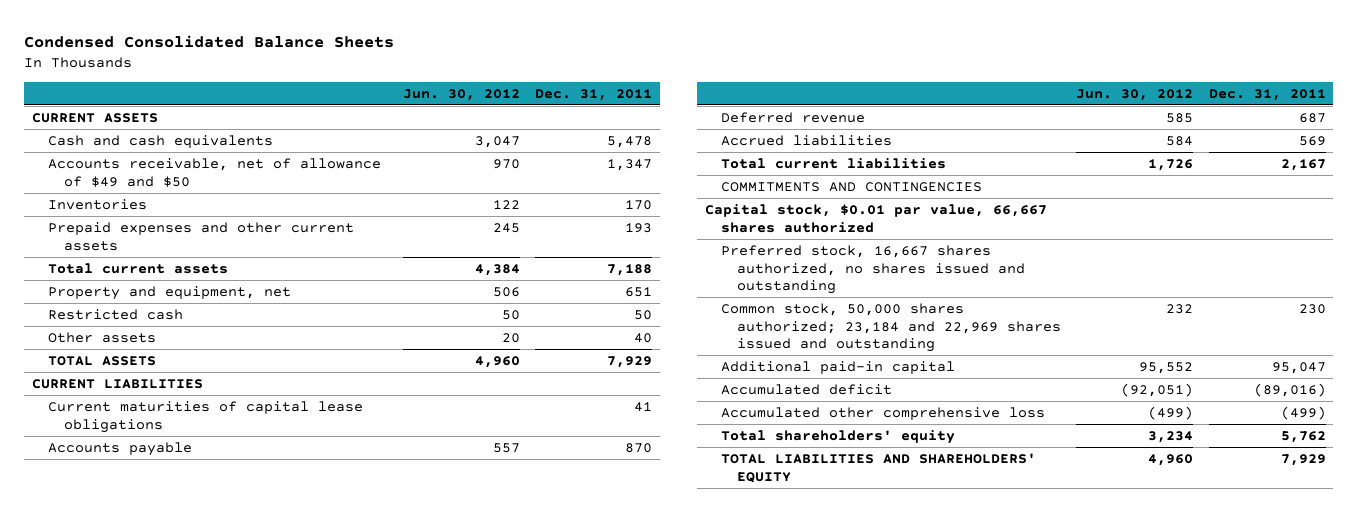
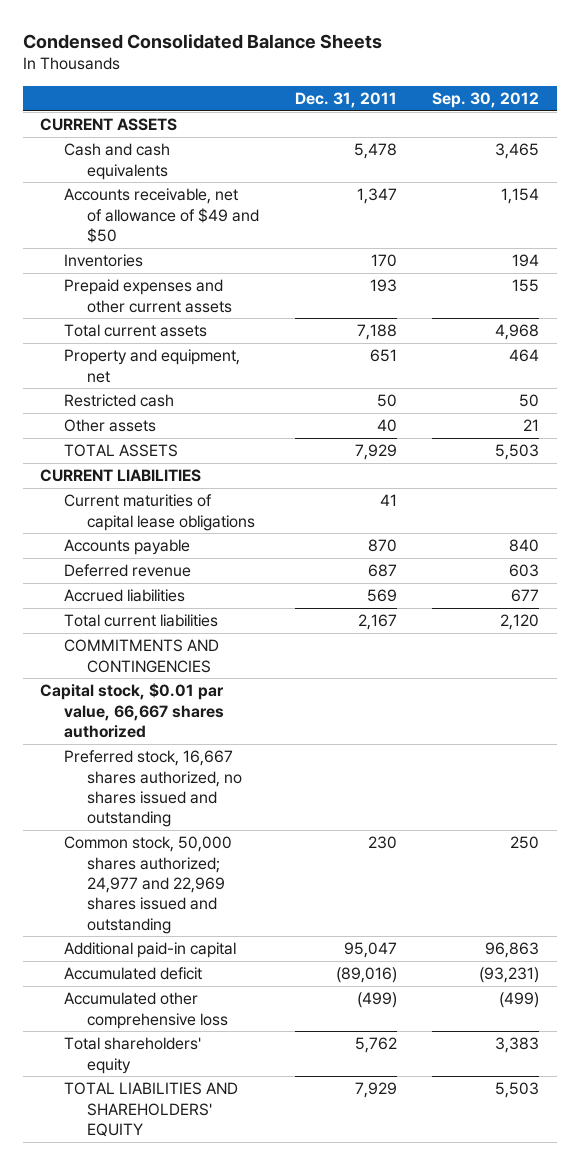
[403,88,521,101] Jun. 30, 2012 -> none
none -> [432,91,540,108] Sep. 30, 2012
[720,302,1061,353] Common stock, 50,000 shares authorized; 23,184 and 22,969 shares issued and outstanding -> [63,836,232,934] Common stock, 50,000 shares authorized; 24,977 and 22,969 shares issued and outstanding

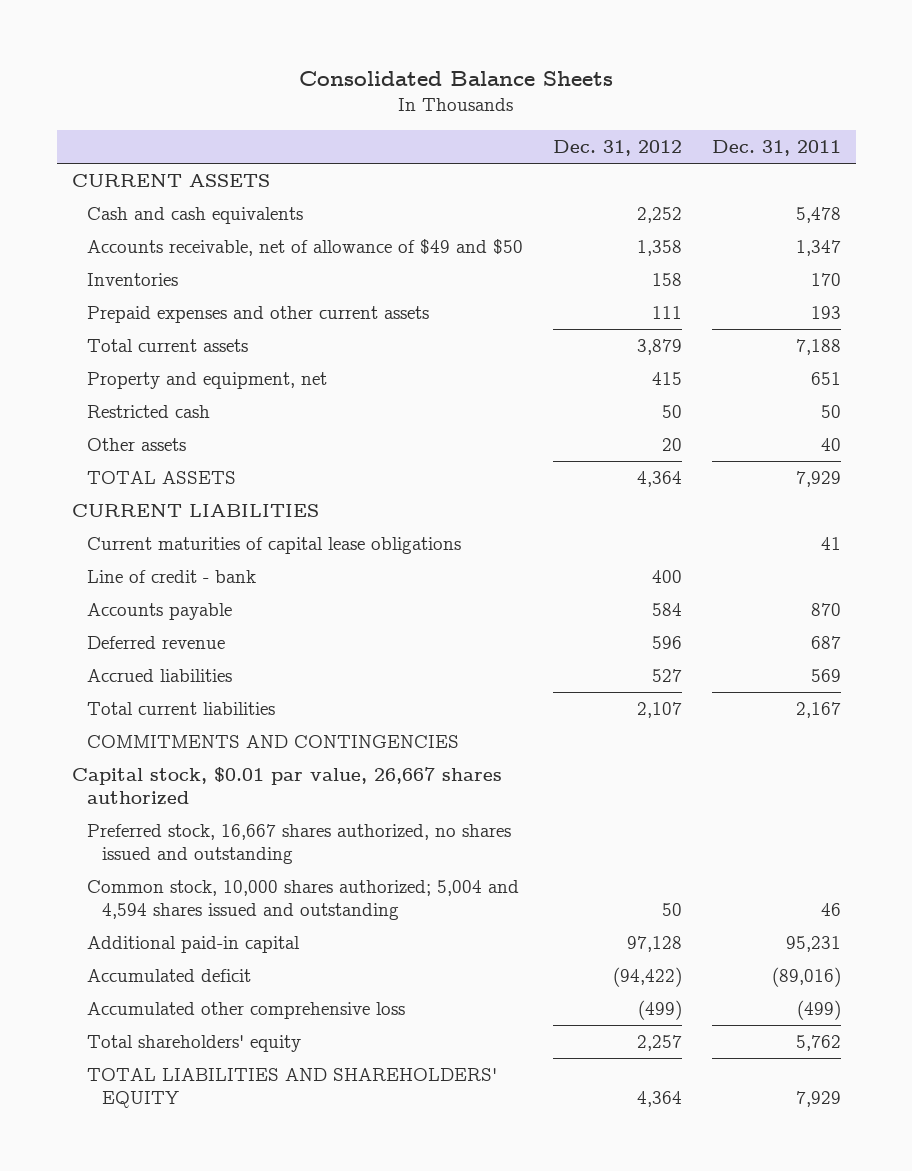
[22,33,382,49] Condensed Consolidated Balance Sheets -> [299,70,614,86] Consolidated Balance Sheets
[432,91,540,108] Sep. 30, 2012 -> none
none -> [552,139,682,156] Dec. 31, 2012
none -> [86,570,256,584] Line of credit - bank
[40,683,225,738] Capital stock, $0.01 par value, 66,667 shares authorized -> [71,767,502,807] Capital stock, $0.01 par value, 26,667 shares authorized
[63,836,232,934] Common stock, 50,000 shares authorized; 24,977 and 22,969 shares issued and outstanding -> [86,880,519,921] Common stock, 10,000 shares authorized; 5,004 and 4,594 shares issued and outstanding
[367,836,397,850] 230 -> [820,903,841,917] 46
[343,942,397,959] 95,047 -> [785,936,841,953] 95,231

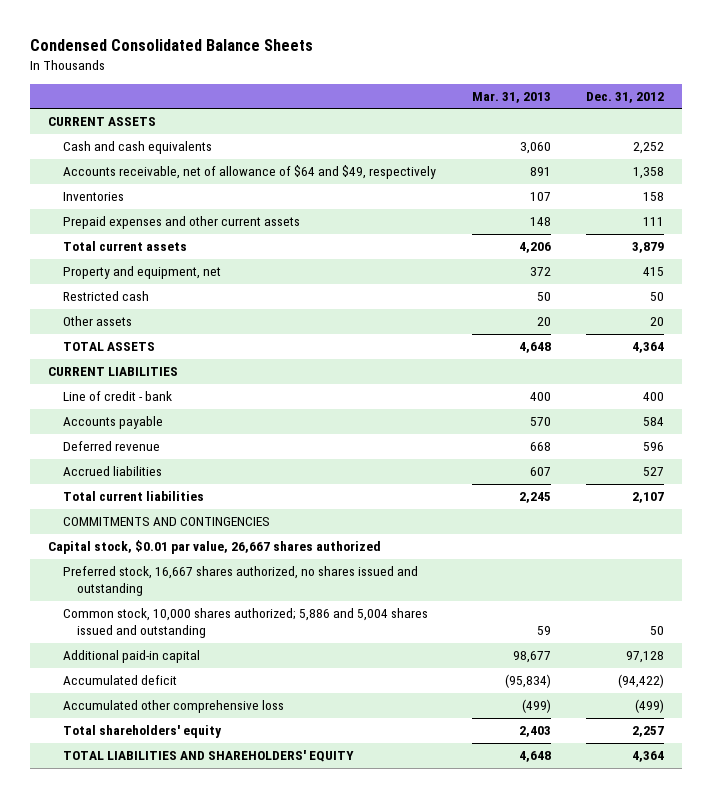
[299,70,614,86] Consolidated Balance Sheets -> [30,39,314,52] Condensed Consolidated Balance Sheets
[711,139,841,156] Dec. 31, 2011 -> none
none -> [471,91,551,103] Mar. 31, 2013
[86,239,523,257] Accounts receivable, net of allowance of $49 and $50 -> [62,165,436,180] Accounts receivable, net of allowance of $64 and $49, respectively
[86,537,461,555] Current maturities of capital lease obligations -> none
[86,880,519,921] Common stock, 10,000 shares authorized; 5,004 and 4,594 shares issued and outstanding -> [62,608,428,639] Common stock, 10,000 shares authorized; 5,886 and 5,004 shares issued and outstanding

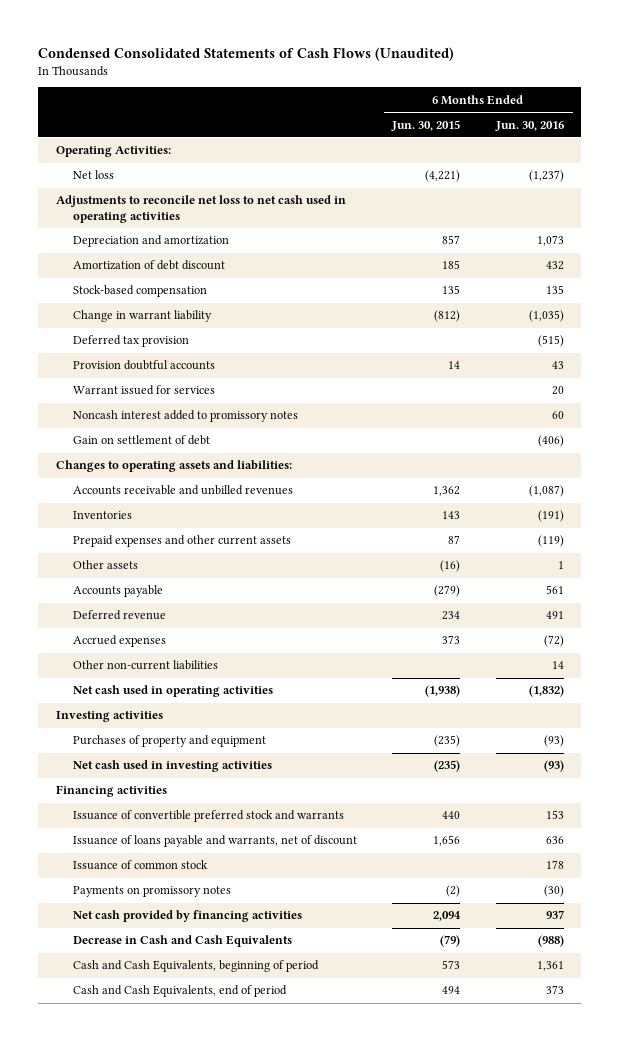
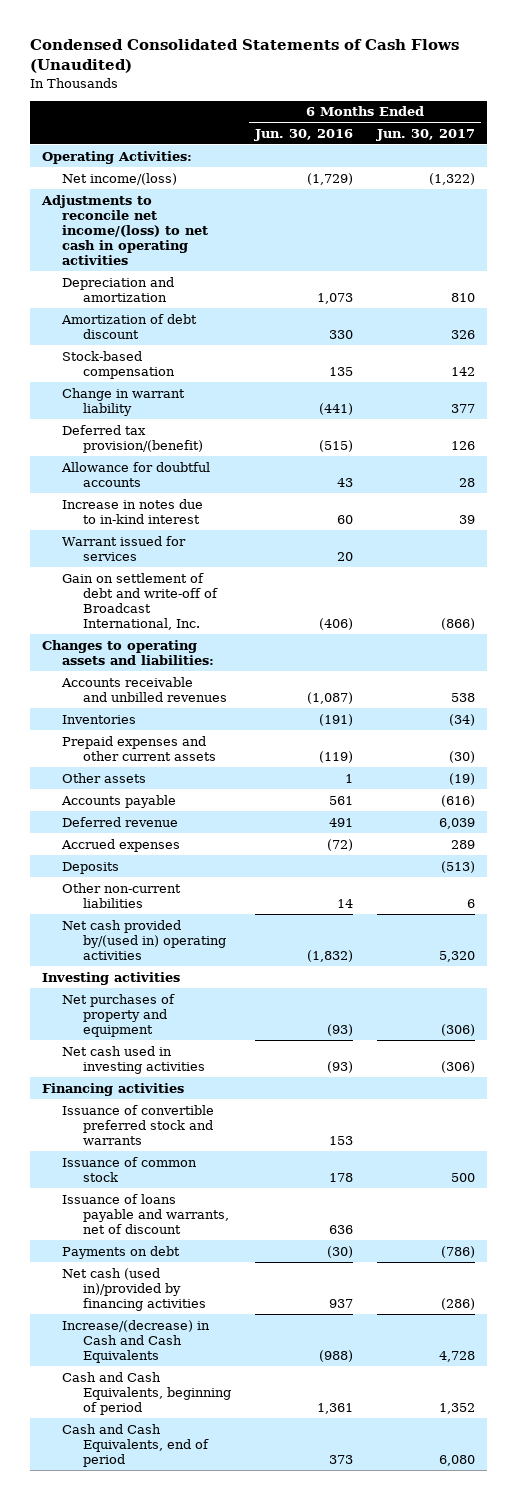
[391,119,461,131] Jun. 30, 2015 -> none
none -> [376,128,476,141] Jun. 30, 2017
[73,170,115,180] Net loss -> [62,172,178,185] Net income/(loss)
[528,170,564,183] (1,237) -> [306,172,353,185] (1,729)
[55,195,346,223] Adjustments to reconcile net loss to net cash used in operating activities -> [40,194,209,265] Adjustments to reconcile net income/(loss) to net cash in operating activities
[545,261,564,271] 432 -> [328,329,353,339] 330
[528,310,564,323] (1,035) -> [318,402,353,415] (441)
[73,335,190,348] Deferred tax provision -> [62,424,203,453] Deferred tax provision/(benefit)
[73,360,216,371] Provision doubtful accounts -> [61,461,211,487] Allowance for doubtful accounts
none -> [62,498,204,524] Increase in notes due to in-kind interest
[73,410,299,423] Noncash interest added to promissory notes -> none
[73,435,211,446] Gain on settlement of debt -> none
none -> [62,572,218,630] Gain on settlement of debt and write-off of Broadcast International, Inc.
none -> [62,861,120,874] Deposits
[73,685,274,698] Net cash used in operating activities -> [62,919,226,960] Net cash provided by/(used in) operating activities
[73,735,267,748] Purchases of property and equipment -> [62,993,176,1037] Net purchases of property and equipment
[73,886,232,898] Payments on promissory notes -> none
[73,835,358,848] Issuance of loans payable and warrants, net of discount -> [62,1193,229,1234] Issuance of loans payable and warrants, net of discount
none -> [62,1245,181,1259] Payments on debt
[73,910,303,923] Net cash provided by financing activities -> [62,1267,206,1311] Net cash (used in)/provided by financing activities
[73,935,293,948] Decrease in Cash and Cash Equivalents -> [62,1319,211,1363] Increase/(decrease) in Cash and Cash Equivalents

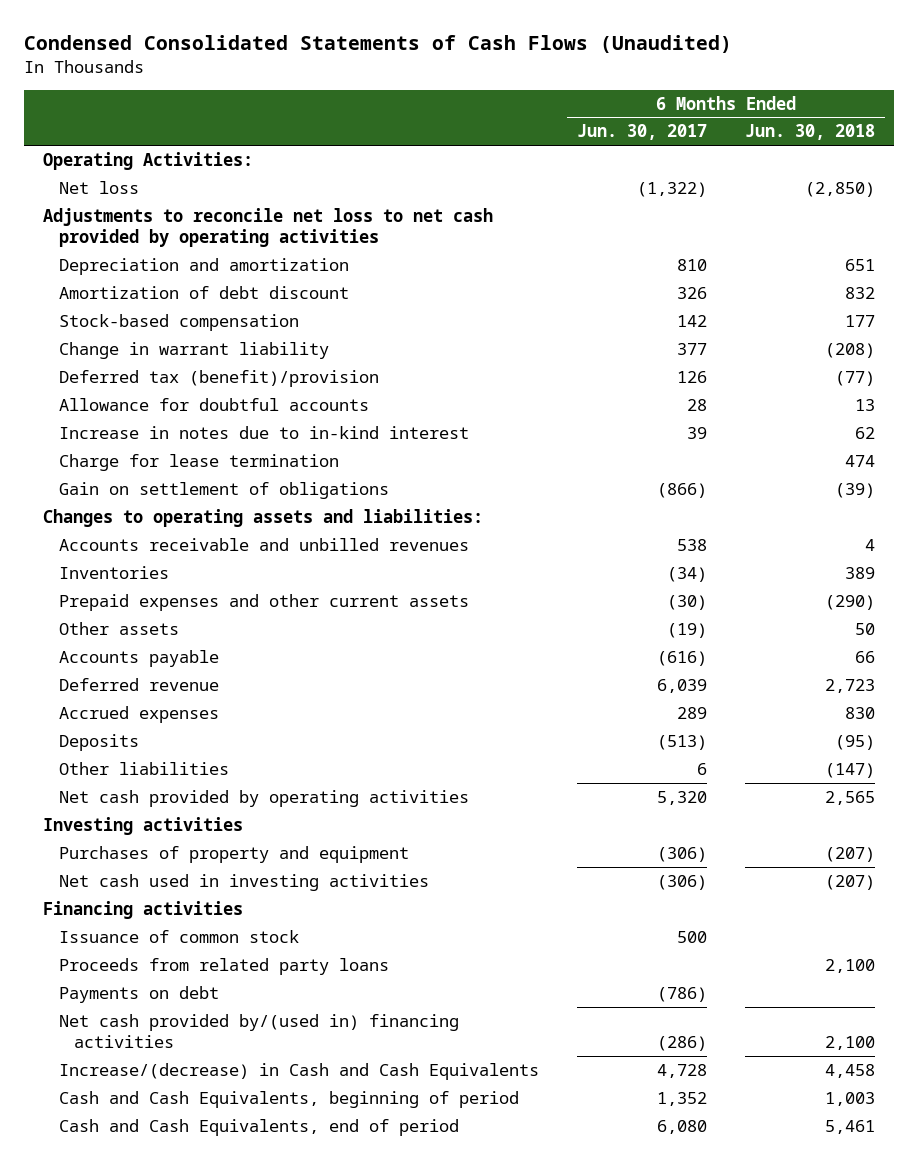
[253,128,353,141] Jun. 30, 2016 -> none
none -> [745,124,876,141] Jun. 30, 2018
[62,172,178,185] Net income/(loss) -> [58,180,139,194] Net loss
[40,194,209,265] Adjustments to reconcile net income/(loss) to net cash in operating activities -> [43,207,494,248] Adjustments to reconcile net loss to net cash provided by operating activities
[62,424,203,453] Deferred tax provision/(benefit) -> [58,369,379,387] Deferred tax (benefit)/provision
[62,535,187,561] Warrant issued for services -> none
none -> [58,453,339,471] Charge for lease termination
[62,572,218,630] Gain on settlement of debt and write-off of Broadcast International, Inc. -> [58,481,389,499] Gain on settlement of obligations
[62,882,182,908] Other non-current liabilities -> [58,761,229,775] Other liabilities
[62,919,226,960] Net cash provided by/(used in) operating activities -> [58,789,469,807] Net cash provided by operating activities
[62,993,176,1037] Net purchases of property and equipment -> [58,845,409,863] Purchases of property and equipment
[62,1104,215,1145] Issuance of convertible preferred stock and warrants -> none
[62,1193,229,1234] Issuance of loans payable and warrants, net of discount -> none
none -> [58,957,389,975] Proceeds from related party loans
[62,1267,206,1311] Net cash (used in)/provided by financing activities -> [58,1013,459,1049] Net cash provided by/(used in) financing activities

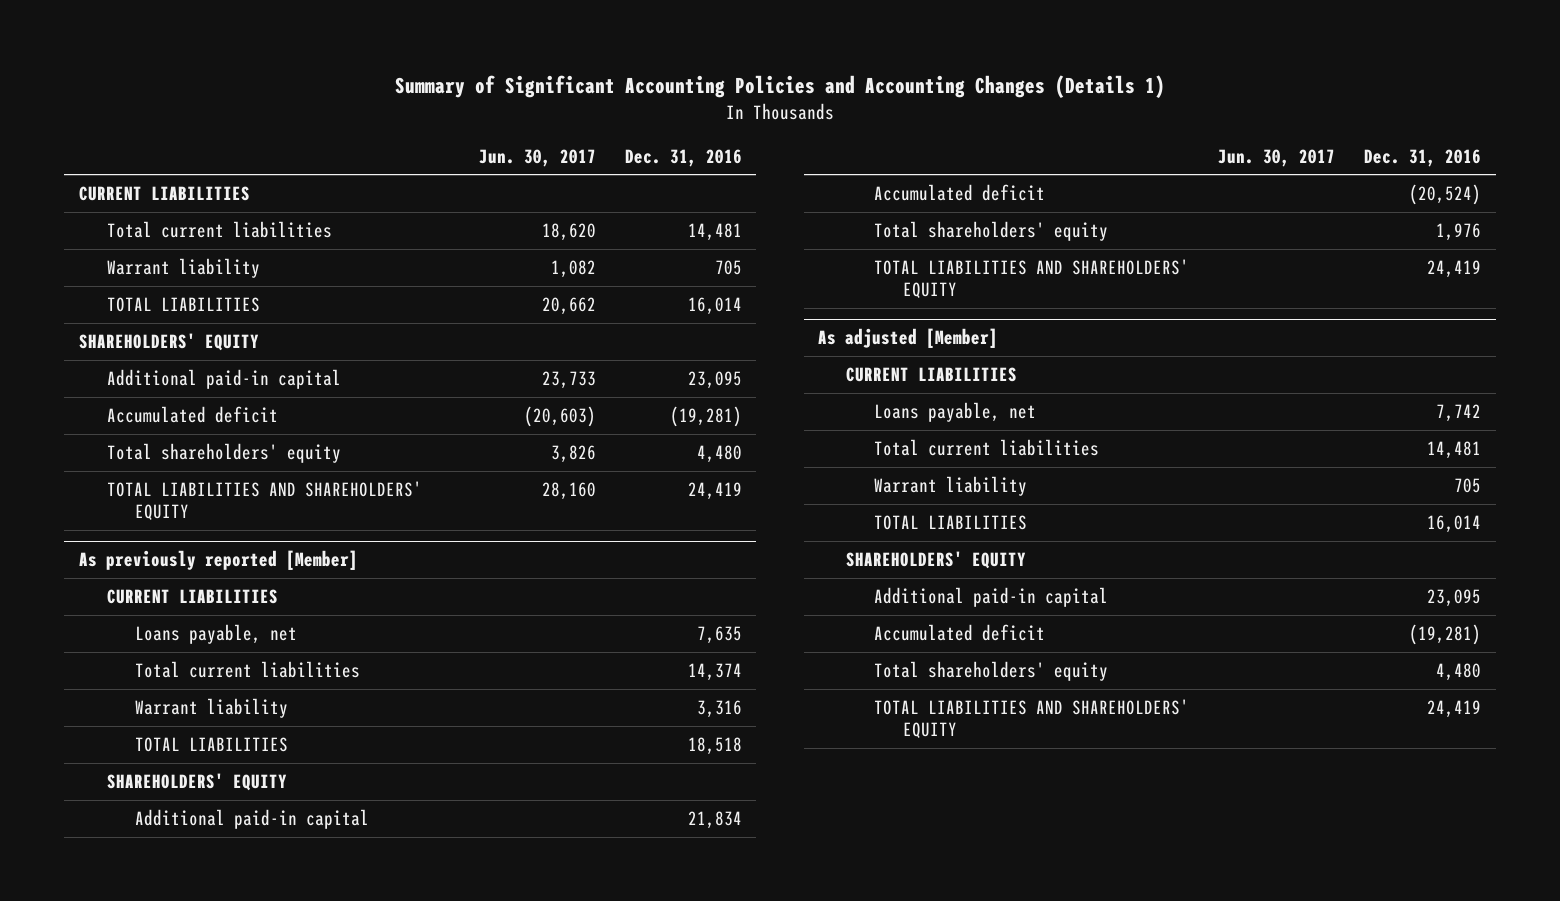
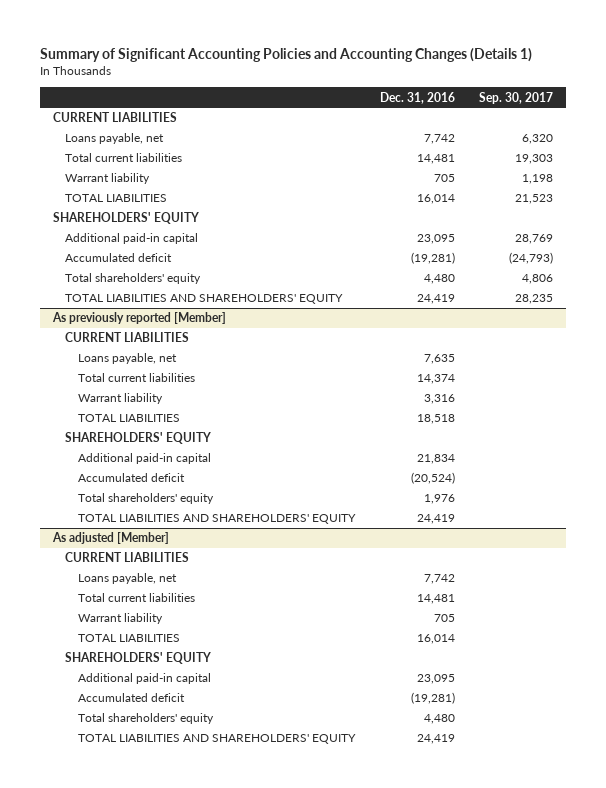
[478,148,596,167] Jun. 30, 2017 -> none
none -> [479,91,554,104] Sep. 30, 2017
none -> [65,133,165,145] Loans payable, net

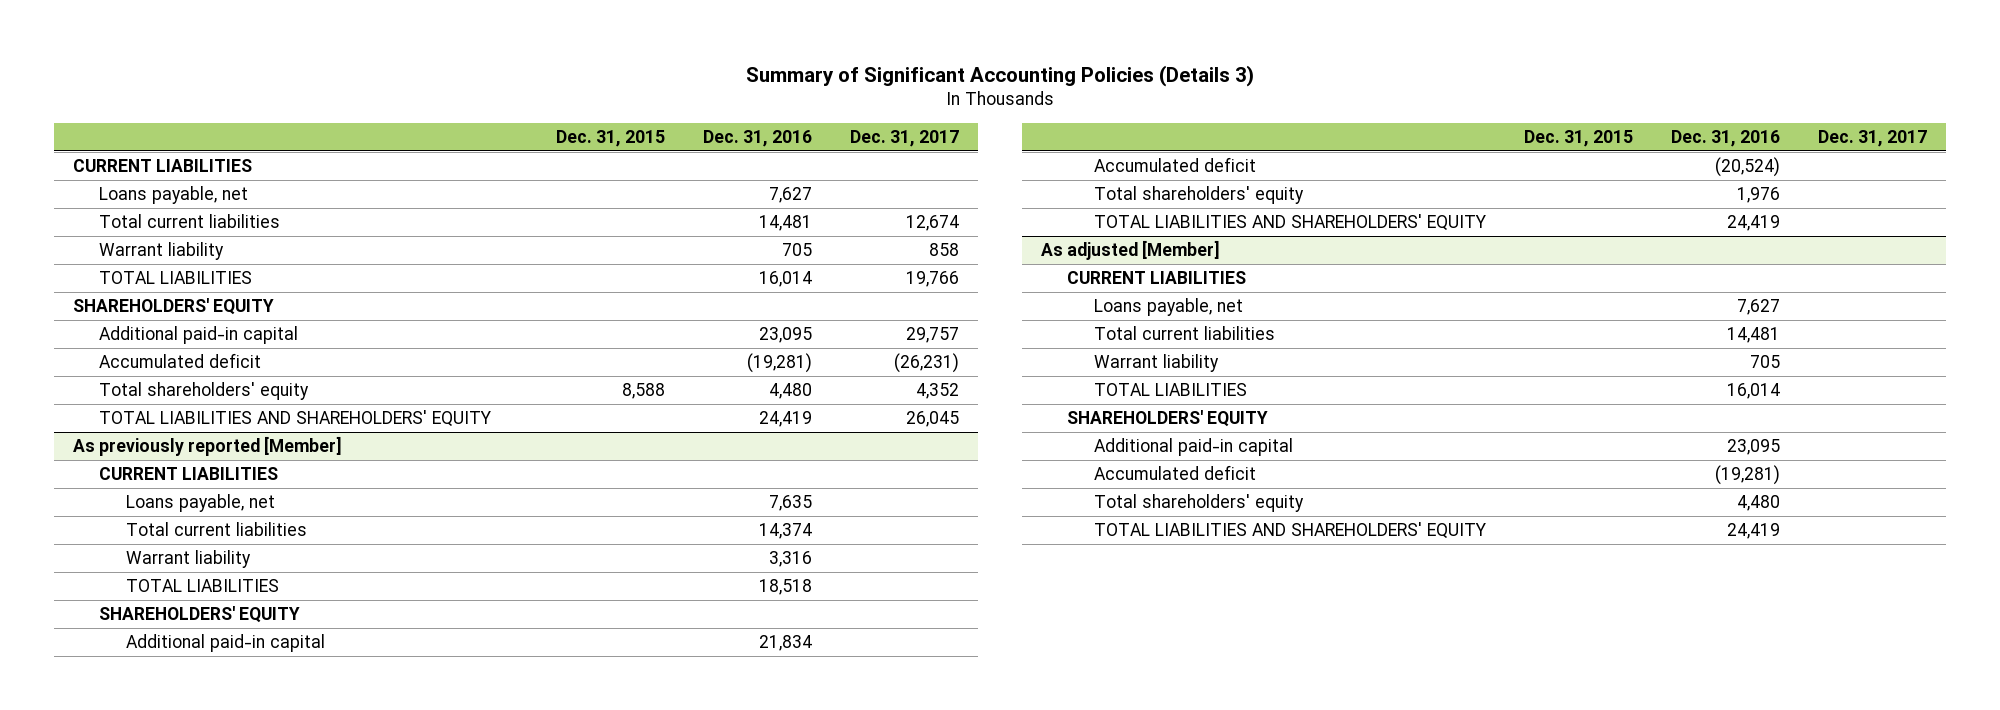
[40,48,533,63] Summary of Significant Accounting Policies and Accounting Changes (Details 1) -> [746,64,1255,87] Summary of Significant Accounting Policies (Details 3)
[479,91,554,104] Sep. 30, 2017 -> none
none -> [555,130,665,148] Dec. 31, 2015
none -> [849,130,959,148] Dec. 31, 2017
[423,134,455,145] 7,742 -> [768,187,812,204] 7,627
[423,574,455,585] 7,742 -> [1736,299,1780,316] 7,627

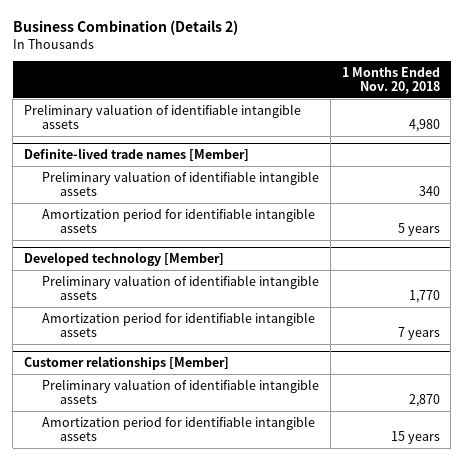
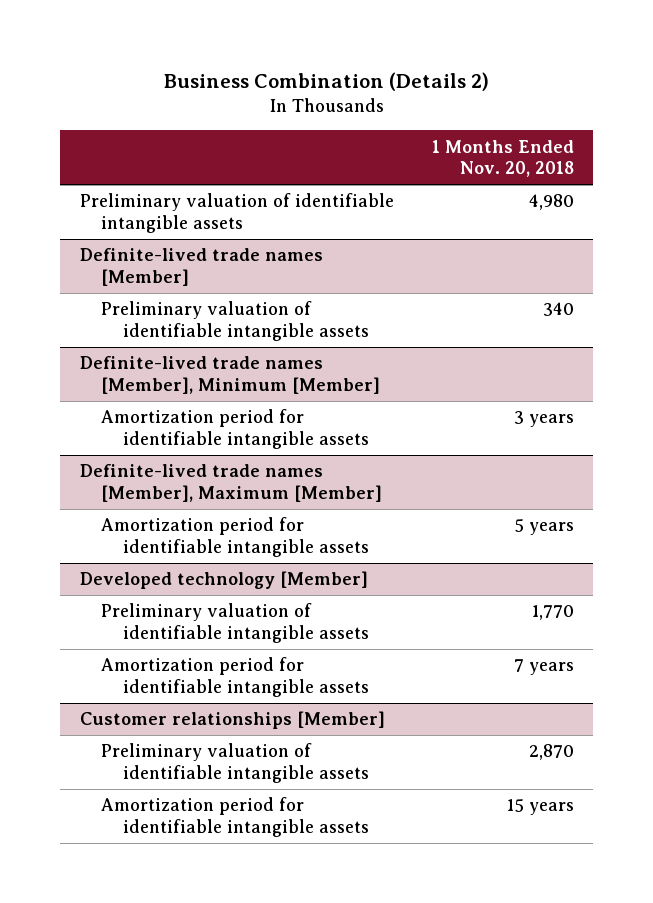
none -> [79,356,381,394] Definite-lived trade names [Member], Minimum [Member]
none -> [101,409,370,449] Amortization period for identifiable intangible assets
none -> [79,464,383,502] Definite-lived trade names [Member], Maximum [Member]

